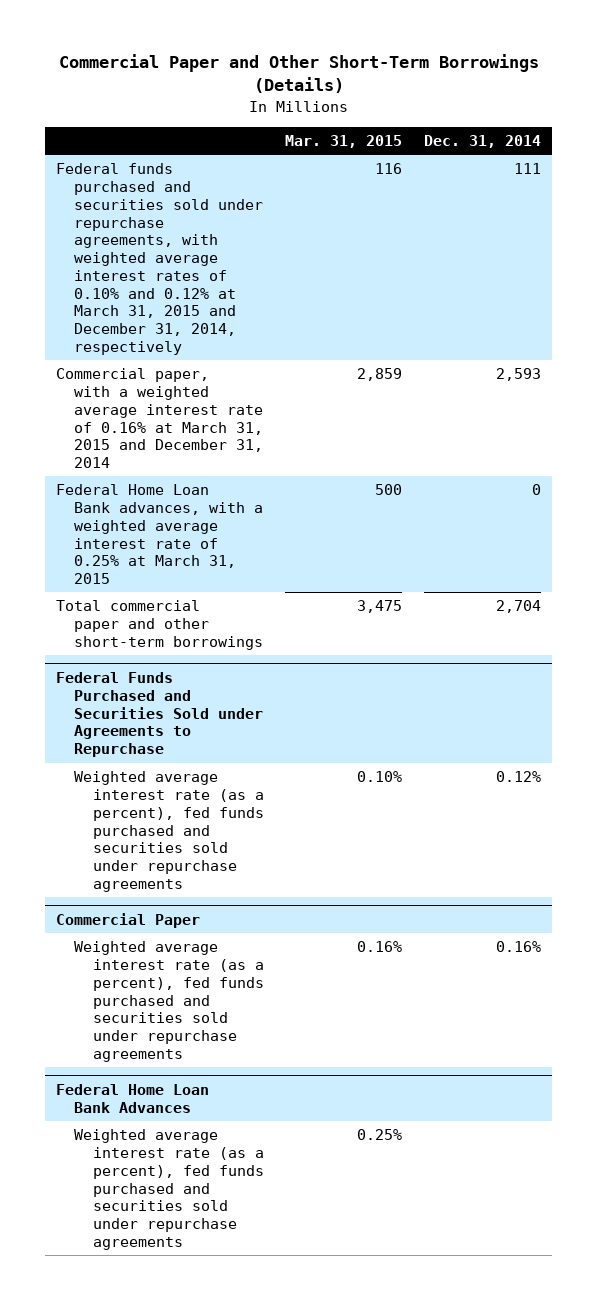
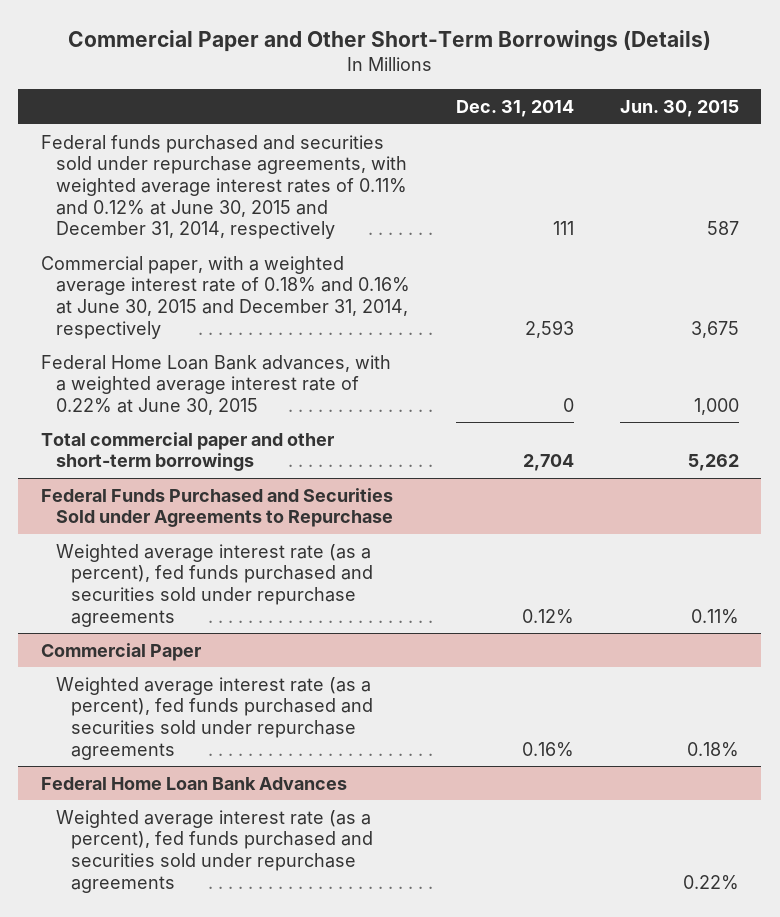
[285,134,403,148] Mar. 31, 2015 -> none
none -> [619,100,739,118] Jun. 30, 2015
[56,163,264,355] Federal funds purchased and securities sold under repurchase agreements, with weighted average interest rates of 0.10% and 0.12% at March 31, 2015 and December 31, 2014, respectively -> [41,134,408,240] Federal funds purchased and securities sold under repurchase agreements, with weighted average interest rates of 0.11% and 0.12% at June 30, 2015 and December 31, 2014, respectively
[56,368,264,469] Commercial paper, with a weighted average interest rate of 0.16% at March 31, 2015 and December 31, 2014 -> [41,255,411,339] Commercial paper, with a weighted average interest rate of 0.18% and 0.16% at June 30, 2015 and December 31, 2014, respectively
[56,484,264,585] Federal Home Loan Bank advances, with a weighted average interest rate of 0.25% at March 31, 2015 -> [41,354,392,416] Federal Home Loan Bank advances, with a weighted average interest rate of 0.22% at June 30, 2015

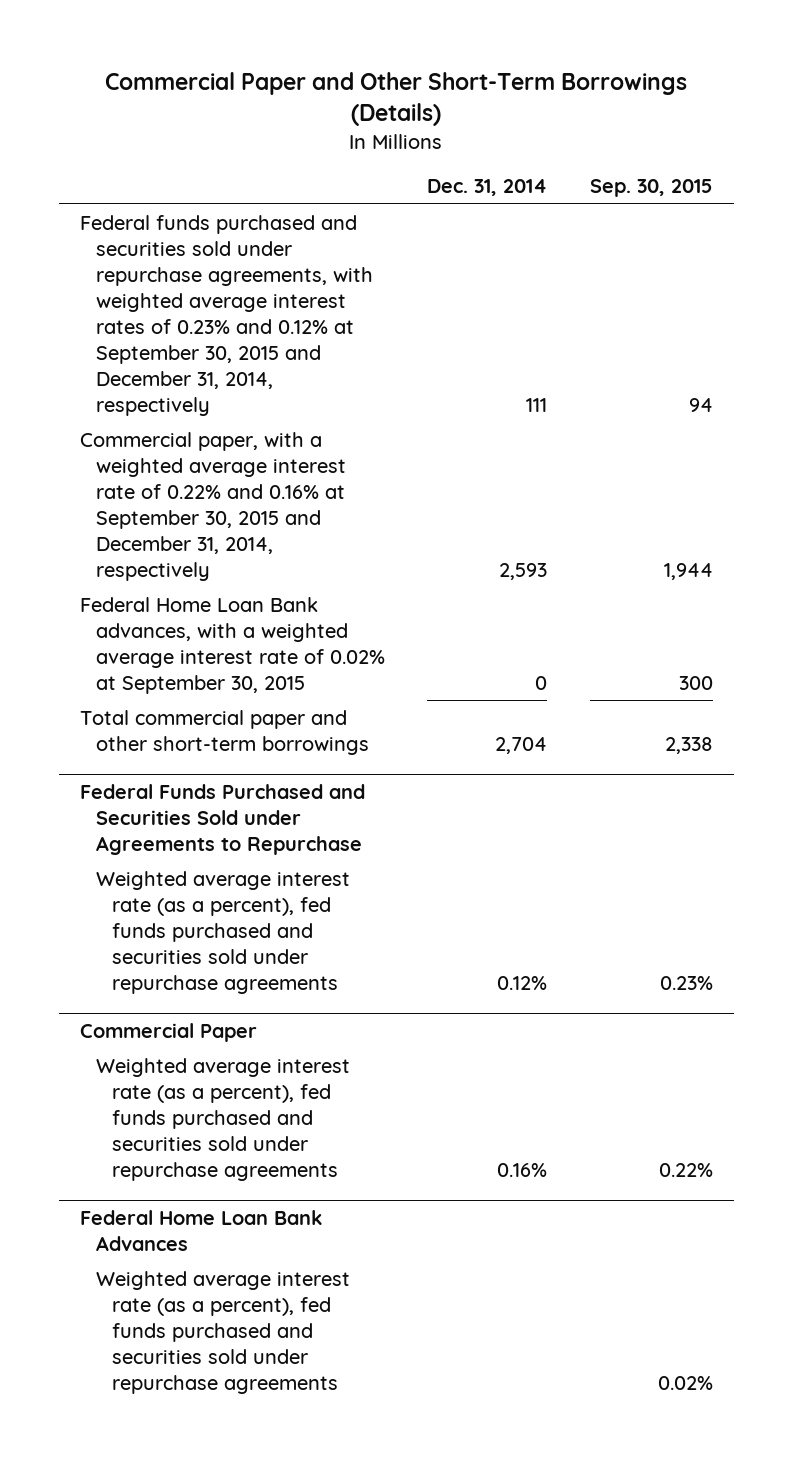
[619,100,739,118] Jun. 30, 2015 -> none
none -> [589,179,713,198] Sep. 30, 2015
[41,134,408,240] Federal funds purchased and securities sold under repurchase agreements, with weighted average interest rates of 0.11% and 0.12% at June 30, 2015 and December 31, 2014, respectively -> [79,214,373,416] Federal funds purchased and securities sold under repurchase agreements, with weighted average interest rates of 0.23% and 0.12% at September 30, 2015 and December 31, 2014, respectively
[41,255,411,339] Commercial paper, with a weighted average interest rate of 0.18% and 0.16% at June 30, 2015 and December 31, 2014, respectively -> [79,431,346,581] Commercial paper, with a weighted average interest rate of 0.22% and 0.16% at September 30, 2015 and December 31, 2014, respectively
[41,354,392,416] Federal Home Loan Bank advances, with a weighted average interest rate of 0.22% at June 30, 2015 -> [79,596,385,694] Federal Home Loan Bank advances, with a weighted average interest rate of 0.02% at September 30, 2015

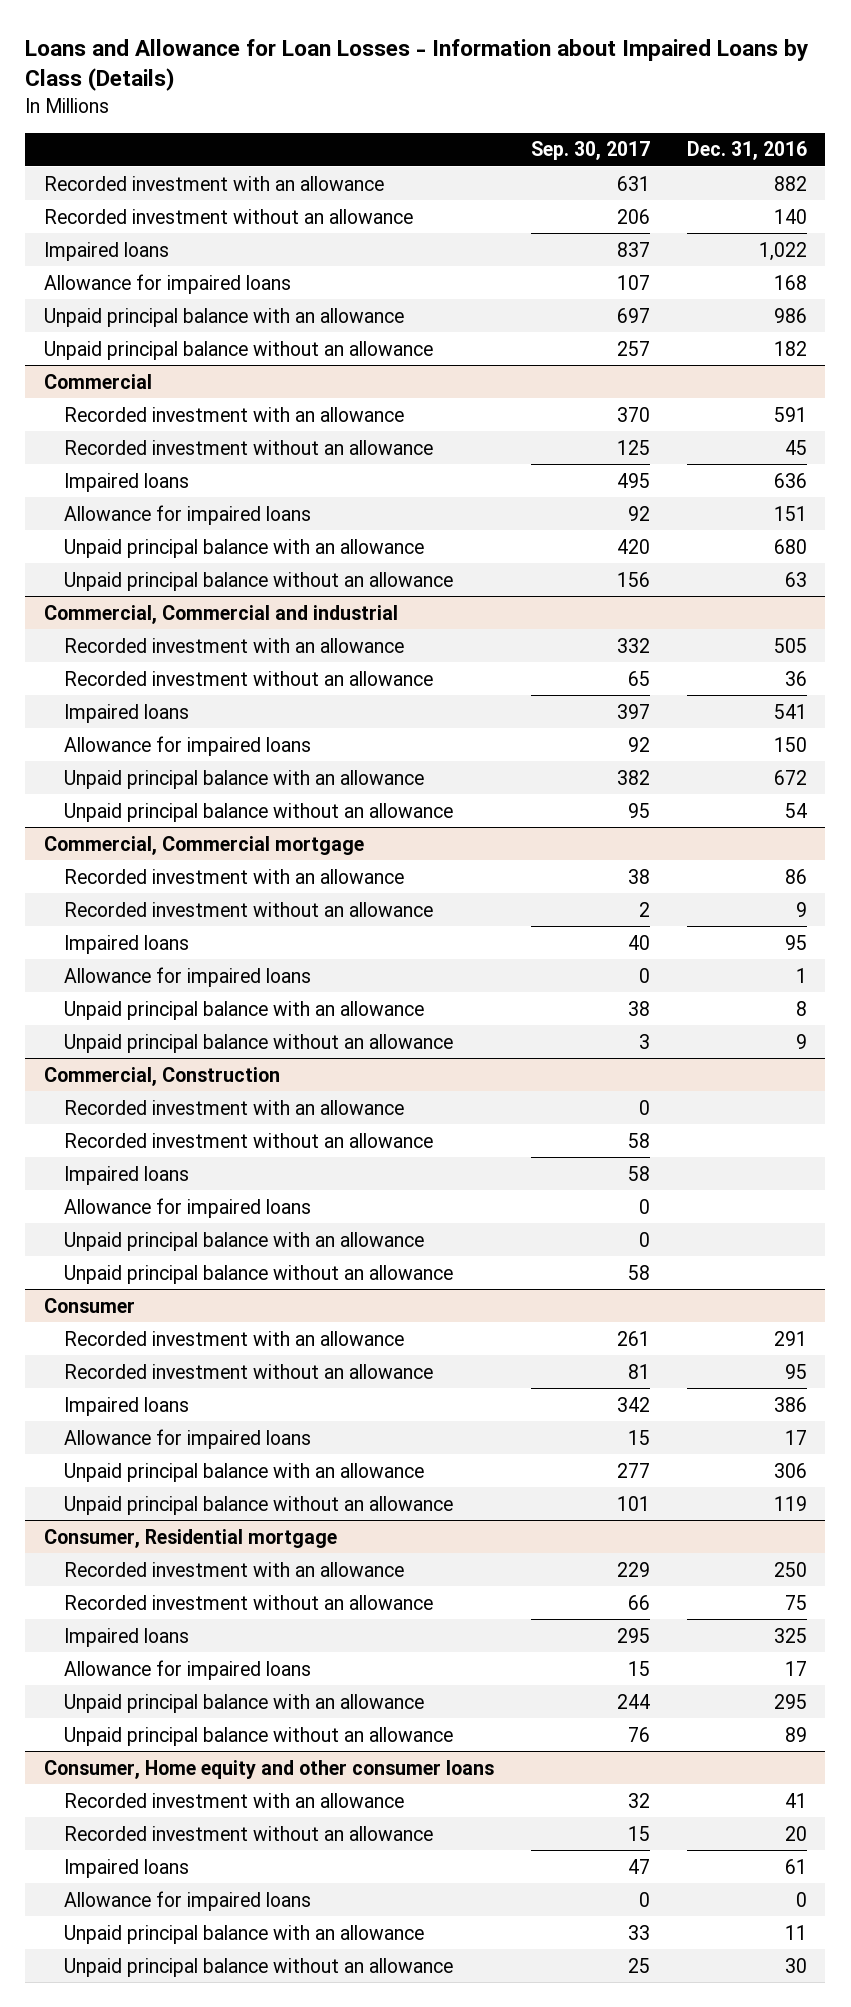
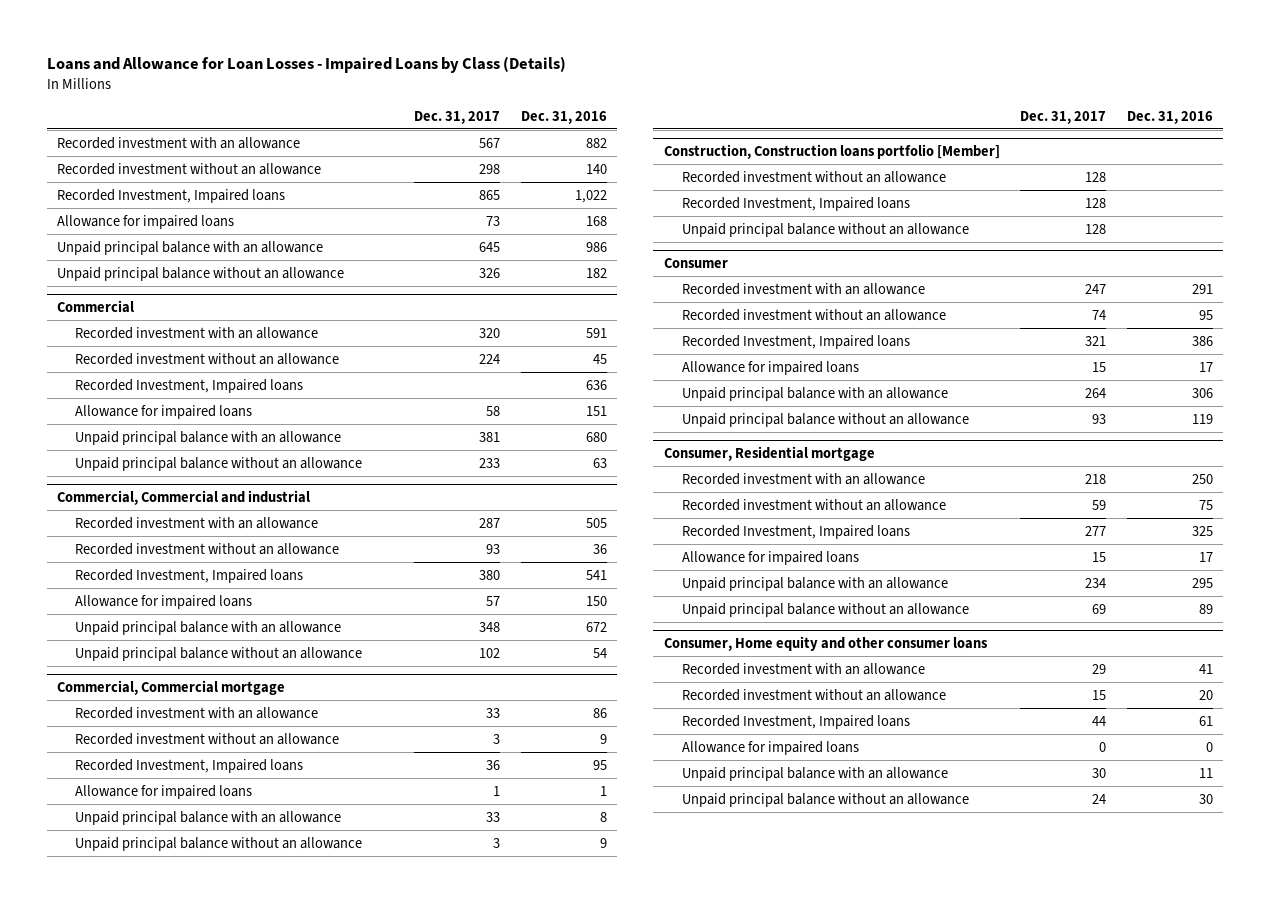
[25,38,809,92] Loans and Allowance for Loan Losses - Information about Impaired Loans by Class (Details) -> [46,56,566,74] Loans and Allowance for Loan Losses - Impaired Loans by Class (Details)
[530,141,650,161] Sep. 30, 2017 -> none
none -> [413,110,500,124] Dec. 31, 2017
[43,241,169,261] Impaired loans -> [57,188,286,203] Recorded Investment, Impaired loans
[64,472,190,492] Impaired loans -> [75,378,304,393] Recorded Investment, Impaired loans
[64,703,190,723] Impaired loans -> [75,568,304,583] Recorded Investment, Impaired loans
[64,934,190,954] Impaired loans -> [75,758,304,773] Recorded Investment, Impaired loans
[43,1066,280,1086] Commercial, Construction -> none
[64,1099,405,1115] Recorded investment with an allowance -> none
none -> [663,143,1000,159] Construction, Construction loans portfolio [Member]
[64,1197,312,1218] Allowance for impaired loans -> none
[64,1231,425,1251] Unpaid principal balance with an allowance -> none
[64,1165,190,1185] Impaired loans -> [681,196,910,211] Recorded Investment, Impaired loans
[64,1396,190,1416] Impaired loans -> [681,334,910,349] Recorded Investment, Impaired loans
[64,1627,190,1647] Impaired loans -> [681,524,910,539] Recorded Investment, Impaired loans
[64,1858,190,1878] Impaired loans -> [681,714,910,729] Recorded Investment, Impaired loans

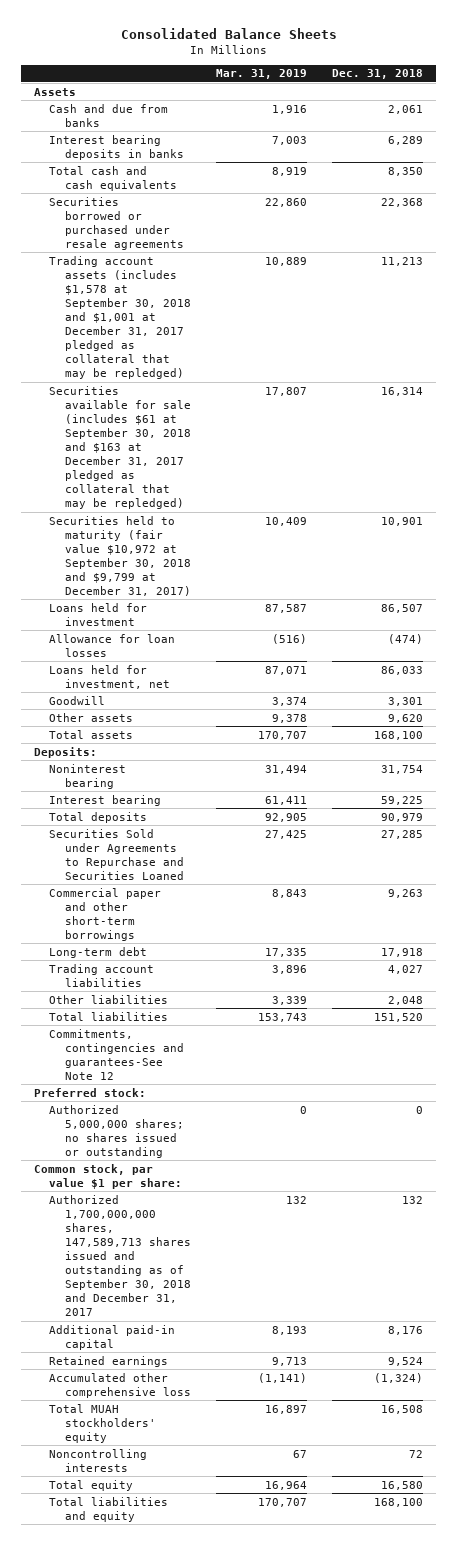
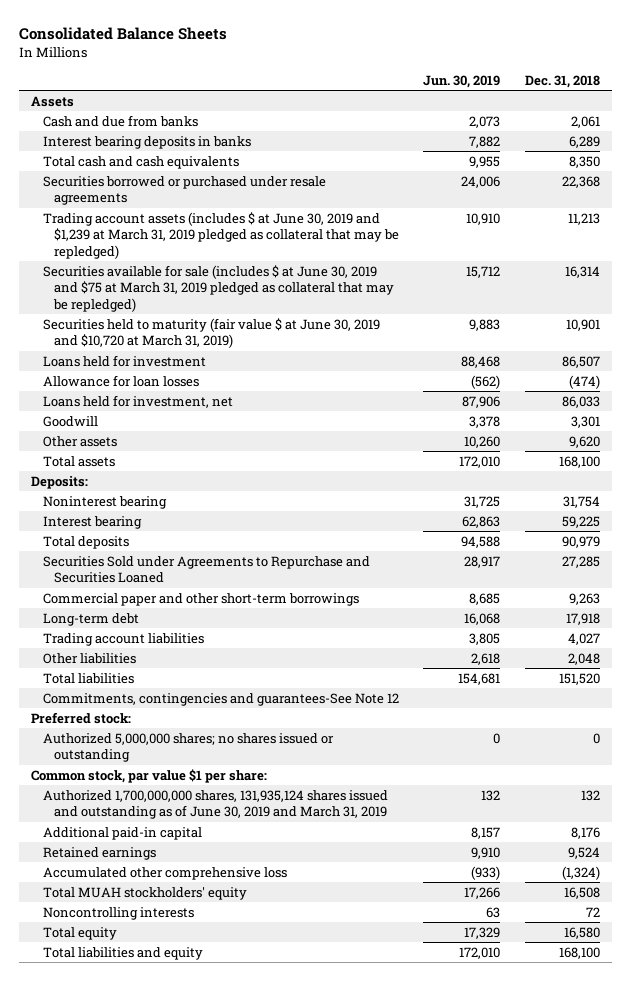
[216,69,308,80] Mar. 31, 2019 -> none
none -> [423,75,501,89] Jun. 30, 2019
[49,255,191,380] Trading account assets (includes $1,578 at September 30, 2018 and $1,001 at December 31, 2017 pledged as collateral that may be repledged) -> [42,211,400,260] Trading account assets (includes $ at June 30, 2019 and $1,239 at March 31, 2019 pledged as collateral that may be repledged)
[49,385,191,510] Securities available for sale (includes $61 at September 30, 2018 and $163 at December 31, 2017 pledged as collateral that may be repledged) -> [42,264,395,313] Securities available for sale (includes $ at June 30, 2019 and $75 at March 31, 2019 pledged as collateral that may be repledged)
[49,515,191,596] Securities held to maturity (fair value $10,972 at September 30, 2018 and $9,799 at December 31, 2017) -> [42,317,380,349] Securities held to maturity (fair value $ at June 30, 2019 and $10,720 at March 31, 2019)
[49,1194,191,1317] Authorized 1,700,000,000 shares, 147,589,713 shares issued and outstanding as of September 30, 2018 and December 31, 2017 -> [42,789,388,820] Authorized 1,700,000,000 shares, 131,935,124 shares issued and outstanding as of June 30, 2019 and March 31, 2019

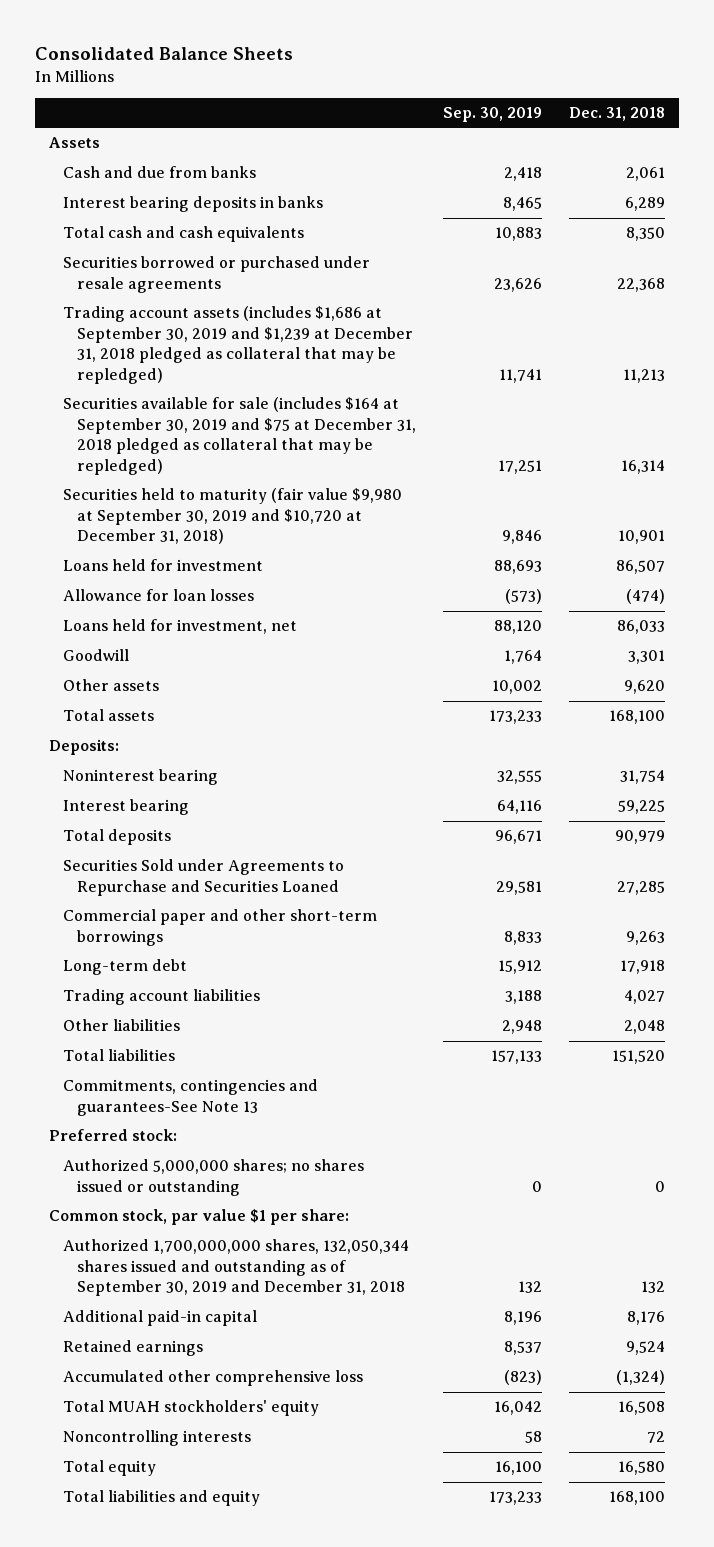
[423,75,501,89] Jun. 30, 2019 -> none
none -> [442,106,542,122] Sep. 30, 2019
[42,211,400,260] Trading account assets (includes $ at June 30, 2019 and $1,239 at March 31, 2019 pledged as collateral that may be repledged) -> [62,306,413,384] Trading account assets (includes $1,686 at September 30, 2019 and $1,239 at December 31, 2018 pledged as collateral that may be repledged)
[42,264,395,313] Securities available for sale (includes $ at June 30, 2019 and $75 at March 31, 2019 pledged as collateral that may be repledged) -> [62,397,416,475] Securities available for sale (includes $164 at September 30, 2019 and $75 at December 31, 2018 pledged as collateral that may be repledged)
[42,317,380,349] Securities held to maturity (fair value $ at June 30, 2019 and $10,720 at March 31, 2019) -> [62,488,402,545] Securities held to maturity (fair value $9,980 at September 30, 2019 and $10,720 at December 31, 2018)
[42,692,399,706] Commitments, contingencies and guarantees-See Note 12 -> [62,1079,318,1116] Commitments, contingencies and guarantees-See Note 13
[42,789,388,820] Authorized 1,700,000,000 shares, 131,935,124 shares issued and outstanding as of June 30, 2019 and March 31, 2019 -> [62,1239,409,1297] Authorized 1,700,000,000 shares, 132,050,344 shares issued and outstanding as of September 30, 2019 and December 31, 2018

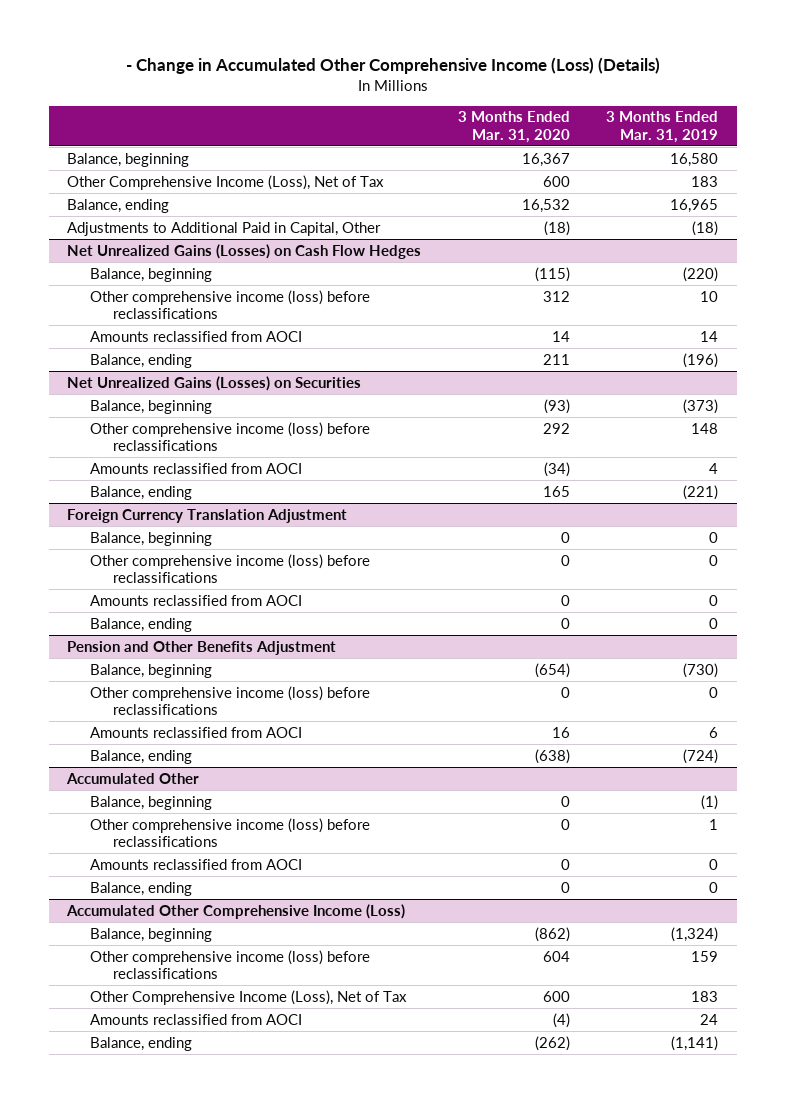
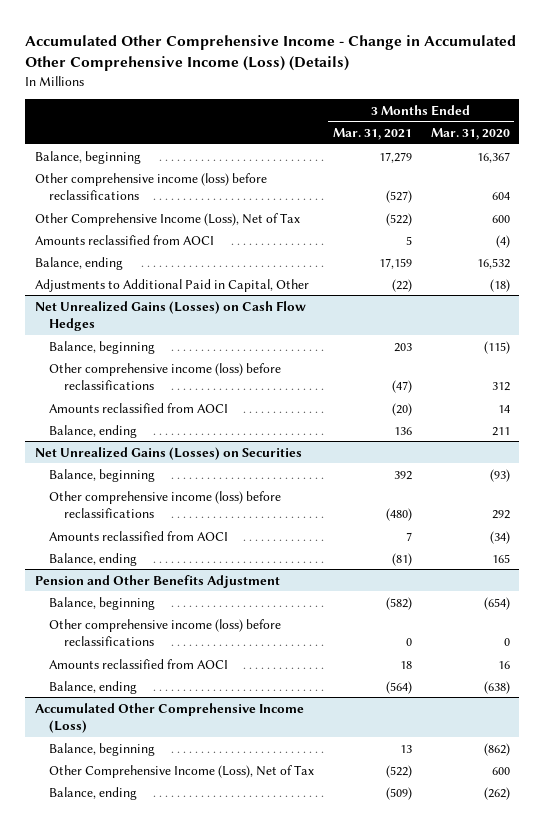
[125,57,660,75] - Change in Accumulated Other Comprehensive Income (Loss) (Details) -> [25,35,517,72] Accumulated Other Comprehensive Income - Change in Accumulated Other Comprehensive Income (Loss) (Details)
[606,111,719,143] 3 Months Ended Mar. 31, 2019 -> none
none -> [332,128,412,141] Mar. 31, 2021
none -> [34,172,267,201] Other comprehensive income (loss) before reclassifications
none -> [34,234,214,245] Amounts reclassified from AOCI
[67,508,348,523] Foreign Currency Translation Adjustment -> none
[89,531,212,546] Balance, beginning -> none
[89,553,370,583] Other comprehensive income (loss) before reclassifications -> none
[89,594,302,606] Amounts reclassified from AOCI -> none
[89,617,192,632] Balance, ending -> none
[66,772,200,784] Accumulated Other -> none
[89,795,212,810] Balance, beginning -> none
[89,817,370,847] Other comprehensive income (loss) before reclassifications -> none
[89,858,302,870] Amounts reclassified from AOCI -> none
[89,881,192,896] Balance, ending -> none
[89,949,370,979] Other comprehensive income (loss) before reclassifications -> none
[89,1013,302,1025] Amounts reclassified from AOCI -> none

